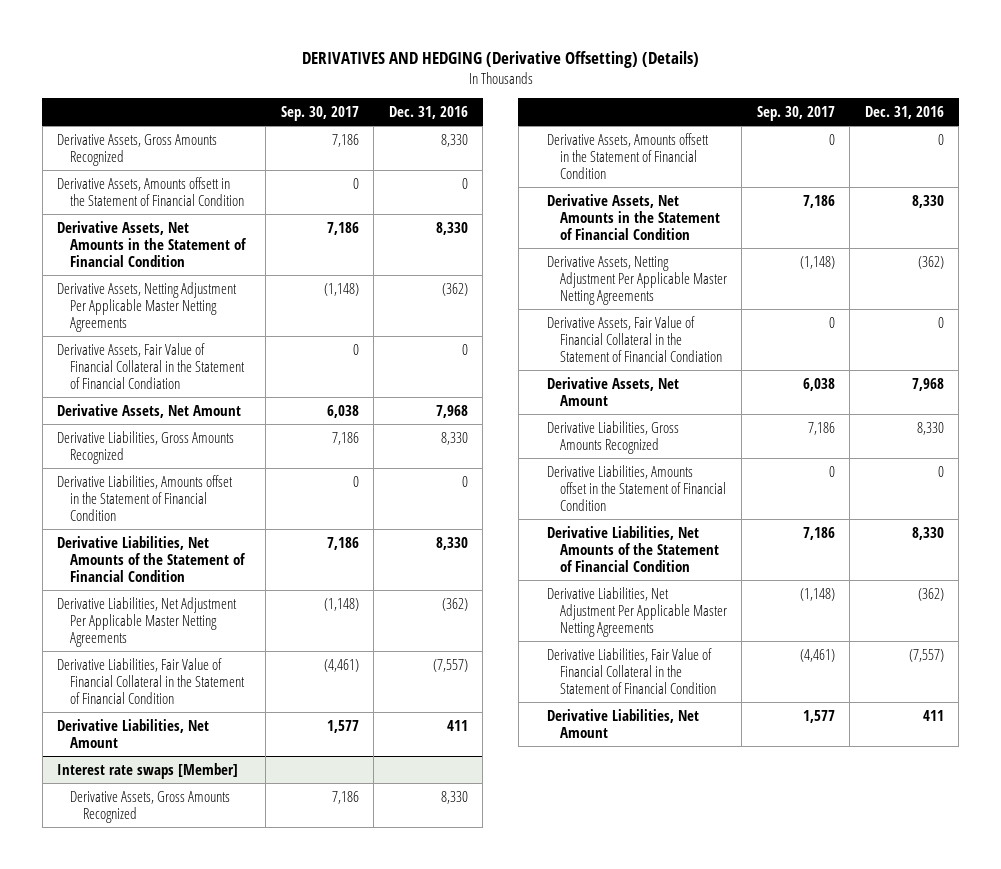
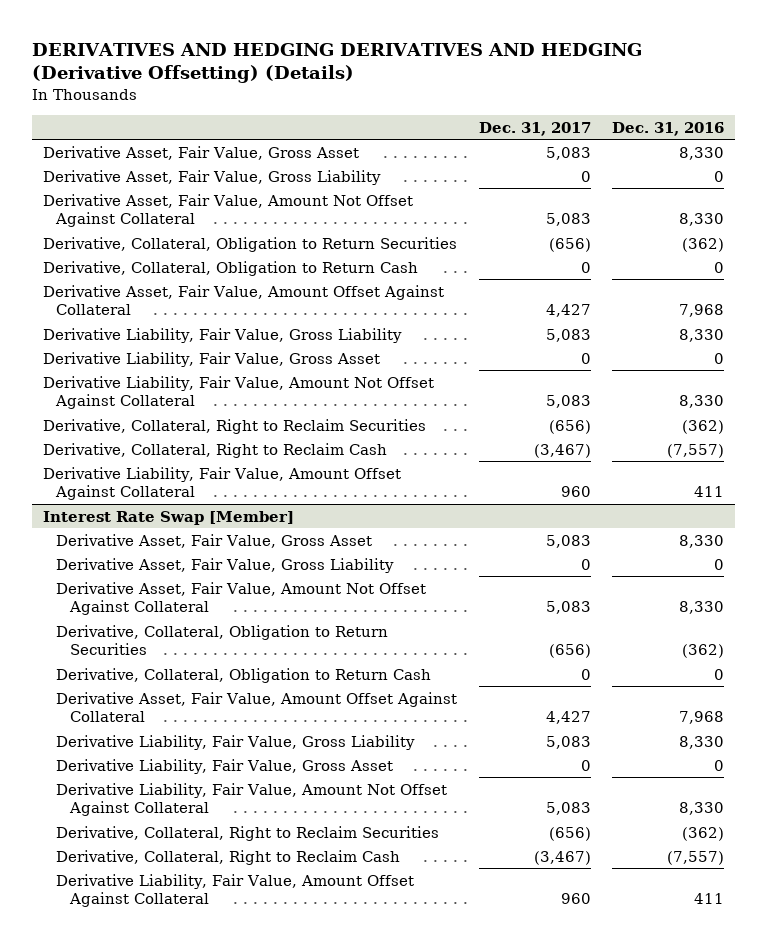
[301,51,699,69] DERIVATIVES AND HEDGING (Derivative Offsetting) (Details) -> [32,42,643,84] DERIVATIVES AND HEDGING DERIVATIVES AND HEDGING (Derivative Offsetting) (Details)
[280,105,359,121] Sep. 30, 2017 -> none
none -> [478,121,591,136] Dec. 31, 2017
[57,133,218,166] Derivative Assets, Gross Amounts Recognized -> [42,145,359,160] Derivative Asset, Fair Value, Gross Asset
[57,176,245,206] Derivative Assets, Amounts offsett in the Statement of Financial Condition -> [42,169,381,185] Derivative Asset, Fair Value, Gross Liability
[57,220,248,267] Derivative Assets, Net Amounts in the Statement of Financial Condition -> [42,193,413,228] Derivative Asset, Fair Value, Amount Not Offset Against Collateral
[57,281,238,332] Derivative Assets, Netting Adjustment Per Applicable Master Netting Agreements -> [42,236,457,252] Derivative, Collateral, Obligation to Return Securities
[57,342,246,389] Derivative Assets, Fair Value of Financial Collateral in the Statement of Financial Condiation -> [42,260,418,276] Derivative, Collateral, Obligation to Return Cash
[57,403,242,418] Derivative Assets, Net Amount -> [42,284,444,316] Derivative Asset, Fair Value, Amount Offset Against Collateral
[57,430,235,464] Derivative Liabilities, Gross Amounts Recognized -> [42,327,402,343] Derivative Liability, Fair Value, Gross Liability
[57,474,234,521] Derivative Liabilities, Amounts offset in the Statement of Financial Condition -> [42,351,380,367] Derivative Liability, Fair Value, Gross Asset
[57,535,247,582] Derivative Liabilities, Net Amounts of the Statement of Financial Condition -> [42,375,434,410] Derivative Liability, Fair Value, Amount Not Offset Against Collateral
[57,596,238,647] Derivative Liabilities, Net Adjustment Per Applicable Master Netting Agreements -> [42,418,426,434] Derivative, Collateral, Right to Reclaim Securities
[57,657,246,704] Derivative Liabilities, Fair Value of Financial Collateral in the Statement of Financial Condition -> [42,442,387,458] Derivative, Collateral, Right to Reclaim Cash
[57,718,210,748] Derivative Liabilities, Net Amount -> [42,466,401,501] Derivative Liability, Fair Value, Amount Offset Against Collateral
[57,762,239,779] Interest rate swaps [Member] -> [42,510,294,525] Interest Rate Swap [Member]
[70,790,231,823] Derivative Assets, Gross Amounts Recognized -> [56,533,373,548] Derivative Asset, Fair Value, Gross Asset
[546,132,709,179] Derivative Assets, Amounts offsett in the Statement of Financial Condition -> [56,557,395,573] Derivative Asset, Fair Value, Gross Liability
[546,193,720,240] Derivative Assets, Net Amounts in the Statement of Financial Condition -> [56,581,427,616] Derivative Asset, Fair Value, Amount Not Offset Against Collateral
[546,255,727,305] Derivative Assets, Netting Adjustment Per Applicable Master Netting Agreements -> [56,624,389,656] Derivative, Collateral, Obligation to Return Securities
[546,315,722,362] Derivative Assets, Fair Value of Financial Collateral in the Statement of Financial Condiation -> [56,667,432,683] Derivative, Collateral, Obligation to Return Cash
[546,376,679,406] Derivative Assets, Net Amount -> [56,691,458,723] Derivative Asset, Fair Value, Amount Offset Against Collateral
[546,420,679,454] Derivative Liabilities, Gross Amounts Recognized -> [56,734,416,750] Derivative Liability, Fair Value, Gross Liability
[546,464,726,511] Derivative Liabilities, Amounts offset in the Statement of Financial Condition -> [56,758,394,774] Derivative Liability, Fair Value, Gross Asset
[546,525,719,572] Derivative Liabilities, Net Amounts of the Statement of Financial Condition -> [56,782,448,817] Derivative Liability, Fair Value, Amount Not Offset Against Collateral
[546,586,727,637] Derivative Liabilities, Net Adjustment Per Applicable Master Netting Agreements -> [56,825,440,841] Derivative, Collateral, Right to Reclaim Securities
[546,647,716,694] Derivative Liabilities, Fair Value of Financial Collateral in the Statement of Financial Condition -> [56,849,401,865] Derivative, Collateral, Right to Reclaim Cash
[546,708,699,738] Derivative Liabilities, Net Amount -> [56,873,415,908] Derivative Liability, Fair Value, Amount Offset Against Collateral

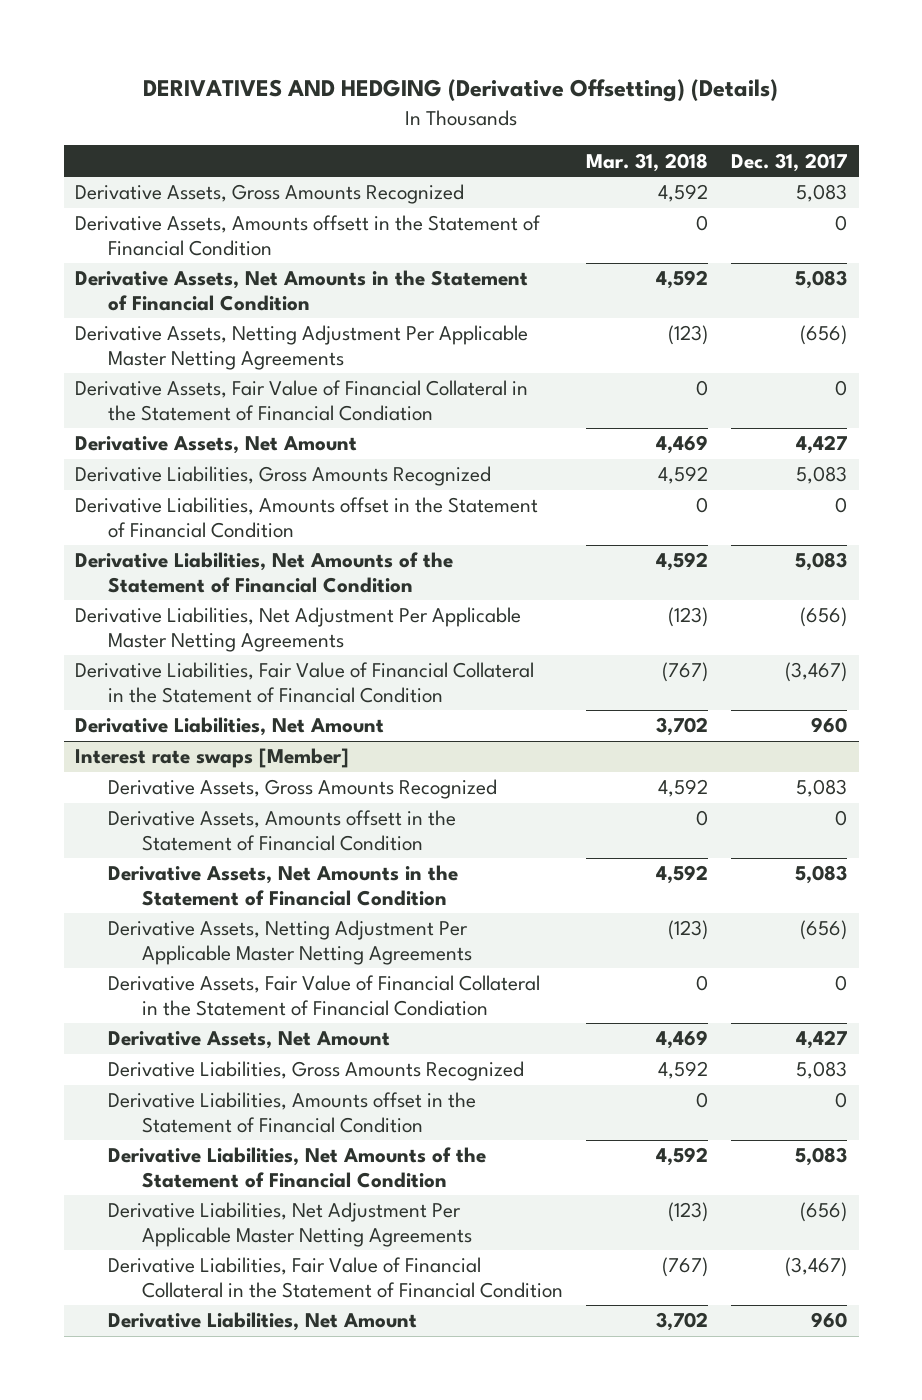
[32,42,643,84] DERIVATIVES AND HEDGING DERIVATIVES AND HEDGING (Derivative Offsetting) (Details) -> [143,79,779,103] DERIVATIVES AND HEDGING (Derivative Offsetting) (Details)
[611,121,724,136] Dec. 31, 2016 -> none
none -> [585,152,708,172] Mar. 31, 2018
[42,145,359,160] Derivative Asset, Fair Value, Gross Asset -> [75,184,465,205] Derivative Assets, Gross Amounts Recognized
[42,169,381,185] Derivative Asset, Fair Value, Gross Liability -> [75,215,542,256] Derivative Assets, Amounts offsett in the Statement of Financial Condition
[42,193,413,228] Derivative Asset, Fair Value, Amount Not Offset Against Collateral -> [75,270,529,311] Derivative Assets, Net Amounts in the Statement of Financial Condition
[42,236,457,252] Derivative, Collateral, Obligation to Return Securities -> [75,325,529,370] Derivative Assets, Netting Adjustment Per Applicable Master Netting Agreements
[42,260,418,276] Derivative, Collateral, Obligation to Return Cash -> [75,380,529,421] Derivative Assets, Fair Value of Financial Collateral in the Statement of Financial Condiation
[42,284,444,316] Derivative Asset, Fair Value, Amount Offset Against Collateral -> [75,436,358,455] Derivative Assets, Net Amount
[42,327,402,343] Derivative Liability, Fair Value, Gross Liability -> [75,466,492,487] Derivative Liabilities, Gross Amounts Recognized
[42,351,380,367] Derivative Liability, Fair Value, Gross Asset -> [75,497,539,538] Derivative Liabilities, Amounts offset in the Statement of Financial Condition
[42,375,434,410] Derivative Liability, Fair Value, Amount Not Offset Against Collateral -> [75,552,454,593] Derivative Liabilities, Net Amounts of the Statement of Financial Condition
[42,418,426,434] Derivative, Collateral, Right to Reclaim Securities -> [75,607,522,652] Derivative Liabilities, Net Adjustment Per Applicable Master Netting Agreements
[42,442,387,458] Derivative, Collateral, Right to Reclaim Cash -> [75,662,535,703] Derivative Liabilities, Fair Value of Financial Collateral in the Statement of Financial Condition
[42,466,401,501] Derivative Liability, Fair Value, Amount Offset Against Collateral -> [75,717,385,737] Derivative Liabilities, Net Amount
[42,510,294,525] Interest Rate Swap [Member] -> [75,748,350,769] Interest rate swaps [Member]
[56,533,373,548] Derivative Asset, Fair Value, Gross Asset -> [108,779,498,800] Derivative Assets, Gross Amounts Recognized
[56,557,395,573] Derivative Asset, Fair Value, Gross Liability -> [108,810,457,851] Derivative Assets, Amounts offsett in the Statement of Financial Condition
[56,581,427,616] Derivative Asset, Fair Value, Amount Not Offset Against Collateral -> [108,865,459,906] Derivative Assets, Net Amounts in the Statement of Financial Condition
[56,624,389,656] Derivative, Collateral, Obligation to Return Securities -> [108,920,472,965] Derivative Assets, Netting Adjustment Per Applicable Master Netting Agreements
[56,667,432,683] Derivative, Collateral, Obligation to Return Cash -> [108,975,541,1016] Derivative Assets, Fair Value of Financial Collateral in the Statement of Financial Condiation
[56,691,458,723] Derivative Asset, Fair Value, Amount Offset Against Collateral -> [108,1031,391,1050] Derivative Assets, Net Amount
[56,734,416,750] Derivative Liability, Fair Value, Gross Liability -> [108,1061,525,1082] Derivative Liabilities, Gross Amounts Recognized
[56,758,394,774] Derivative Liability, Fair Value, Gross Asset -> [108,1092,477,1133] Derivative Liabilities, Amounts offset in the Statement of Financial Condition
[56,782,448,817] Derivative Liability, Fair Value, Amount Not Offset Against Collateral -> [108,1147,487,1188] Derivative Liabilities, Net Amounts of the Statement of Financial Condition
[56,825,440,841] Derivative, Collateral, Right to Reclaim Securities -> [108,1202,472,1247] Derivative Liabilities, Net Adjustment Per Applicable Master Netting Agreements
[56,849,401,865] Derivative, Collateral, Right to Reclaim Cash -> [108,1257,563,1298] Derivative Liabilities, Fair Value of Financial Collateral in the Statement of Financial Condition
[56,873,415,908] Derivative Liability, Fair Value, Amount Offset Against Collateral -> [108,1312,418,1332] Derivative Liabilities, Net Amount

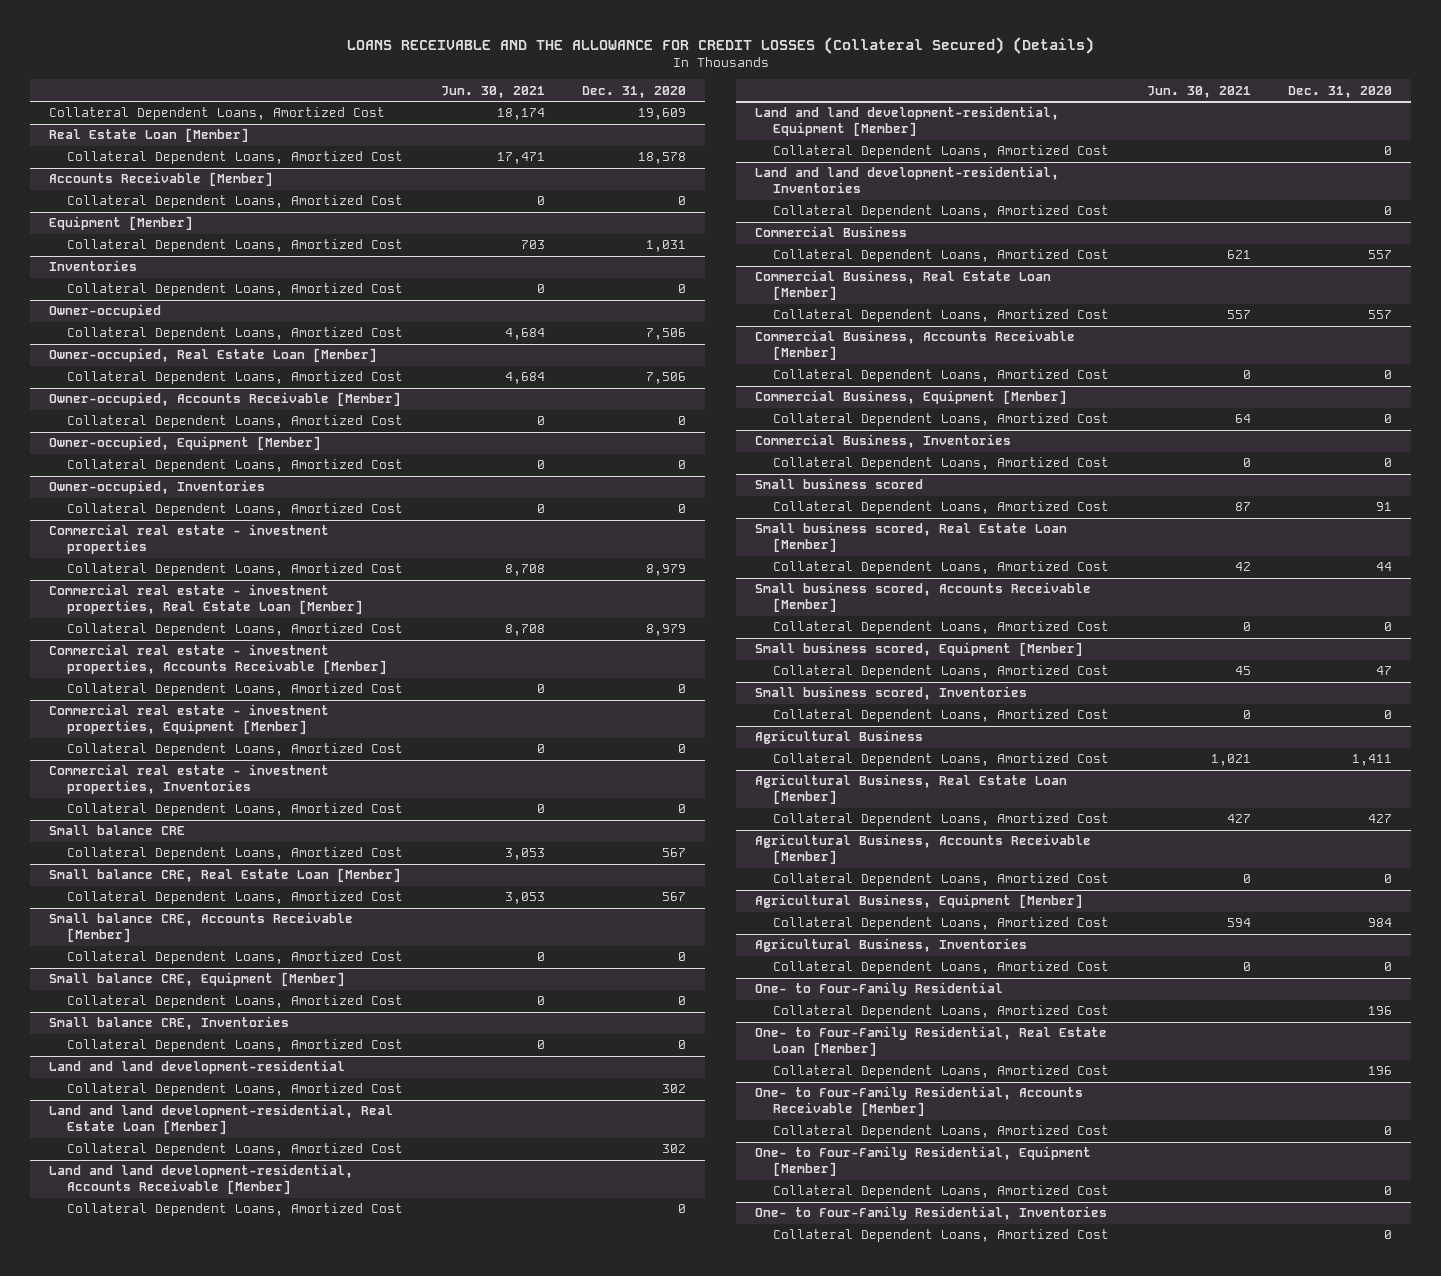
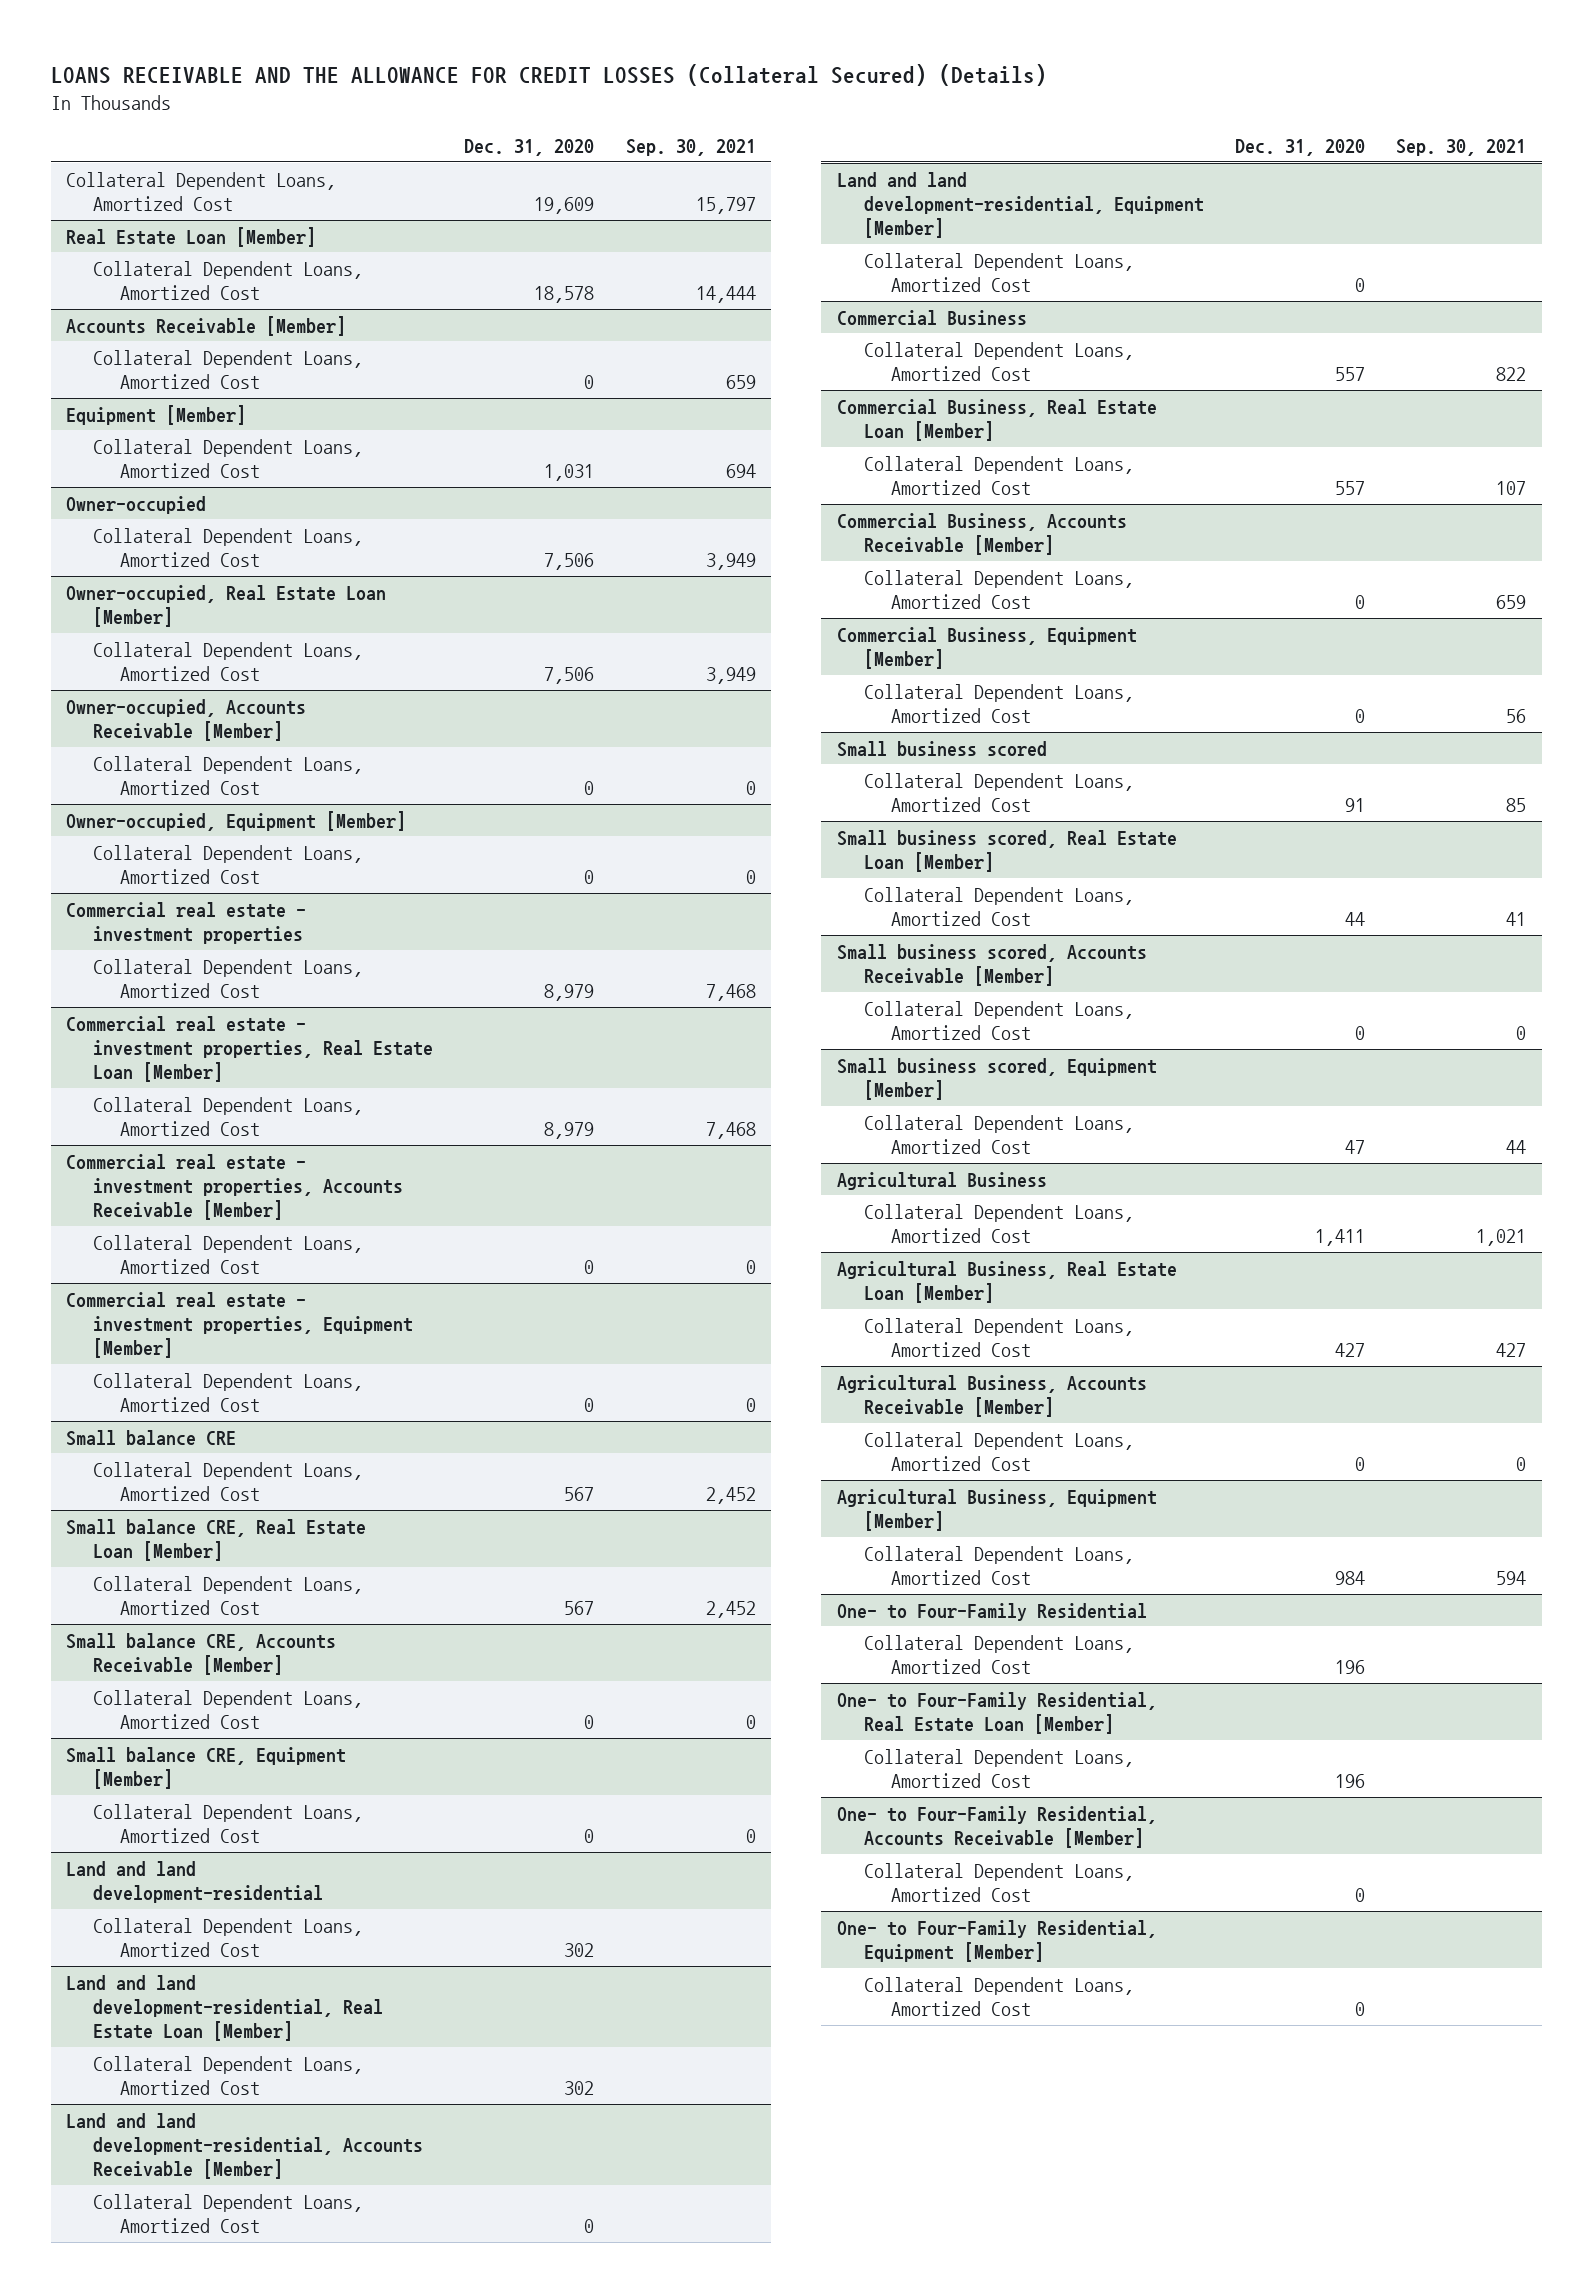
[440,85,545,98] Jun. 30, 2021 -> none
none -> [625,138,756,156] Sep. 30, 2021
[48,260,137,272] Inventories -> none
[67,283,404,297] Collateral Dependent Loans, Amortized Cost -> none
[48,480,265,495] Owner-occupied, Inventories -> none
[67,503,404,517] Collateral Dependent Loans, Amortized Cost -> none
[48,764,329,795] Commercial real estate - investment properties, Inventories -> none
[67,803,404,817] Collateral Dependent Loans, Amortized Cost -> none
[48,1016,289,1031] Small balance CRE, Inventories -> none
[67,1039,404,1053] Collateral Dependent Loans, Amortized Cost -> none
[755,166,1060,194] Land and land development-residential, Inventories -> none
[773,205,1110,219] Collateral Dependent Loans, Amortized Cost -> none
[755,434,1012,449] Commercial Business, Inventories -> none
[773,457,1110,471] Collateral Dependent Loans, Amortized Cost -> none
[755,686,1028,701] Small business scored, Inventories -> none
[773,709,1110,723] Collateral Dependent Loans, Amortized Cost -> none
[755,938,1028,953] Agricultural Business, Inventories -> none
[773,961,1110,975] Collateral Dependent Loans, Amortized Cost -> none
[755,1206,1108,1221] One- to Four-Family Residential, Inventories -> none
[773,1229,1110,1243] Collateral Dependent Loans, Amortized Cost -> none

